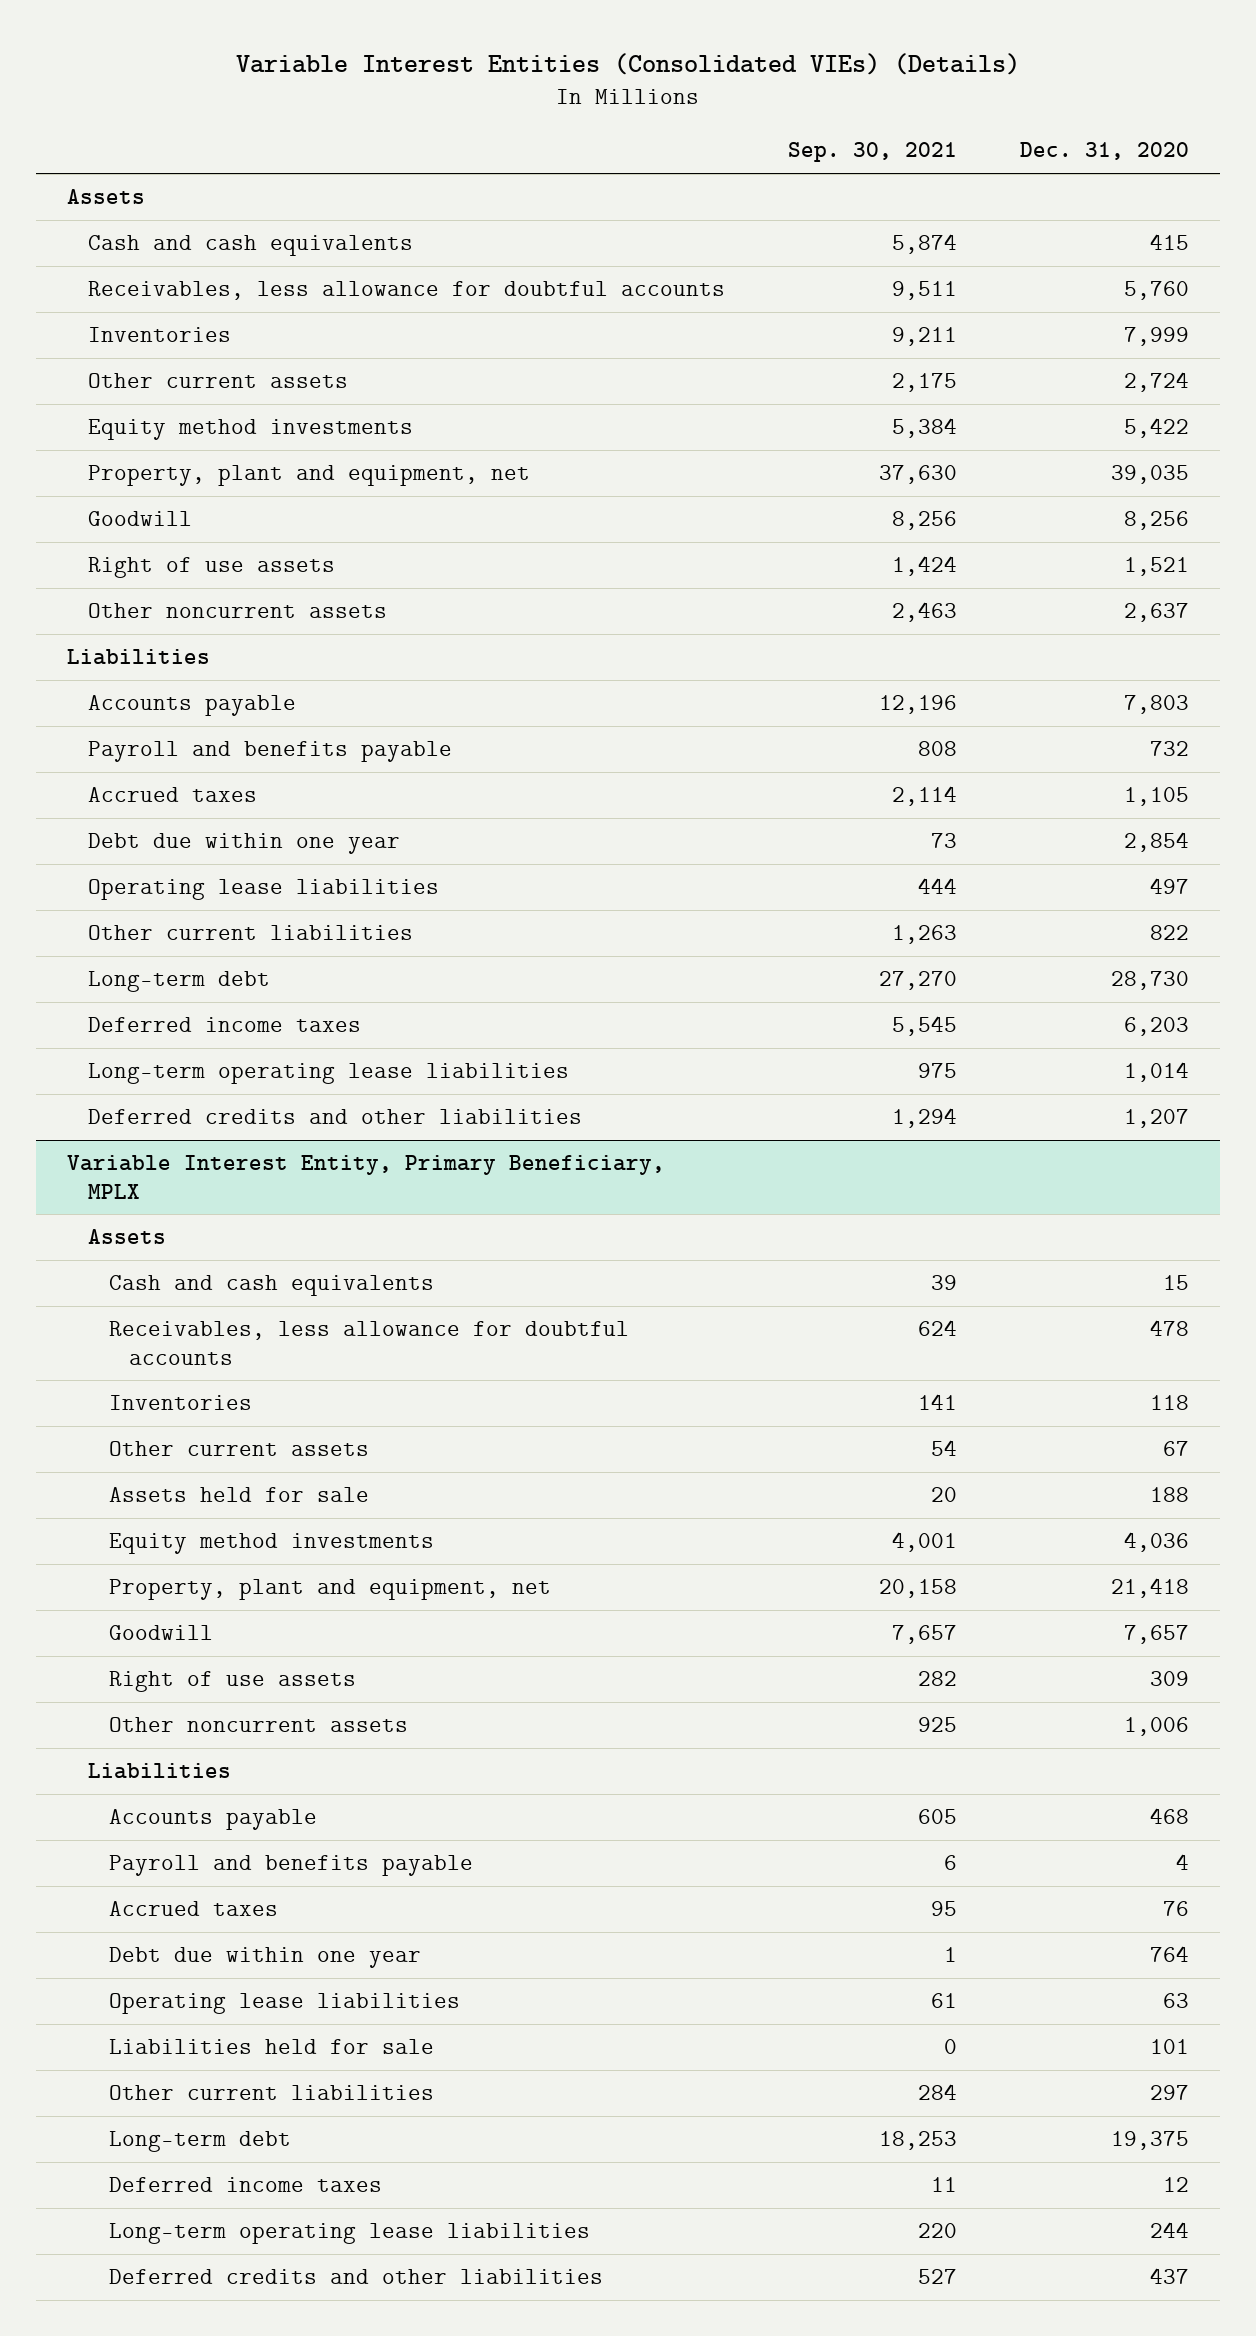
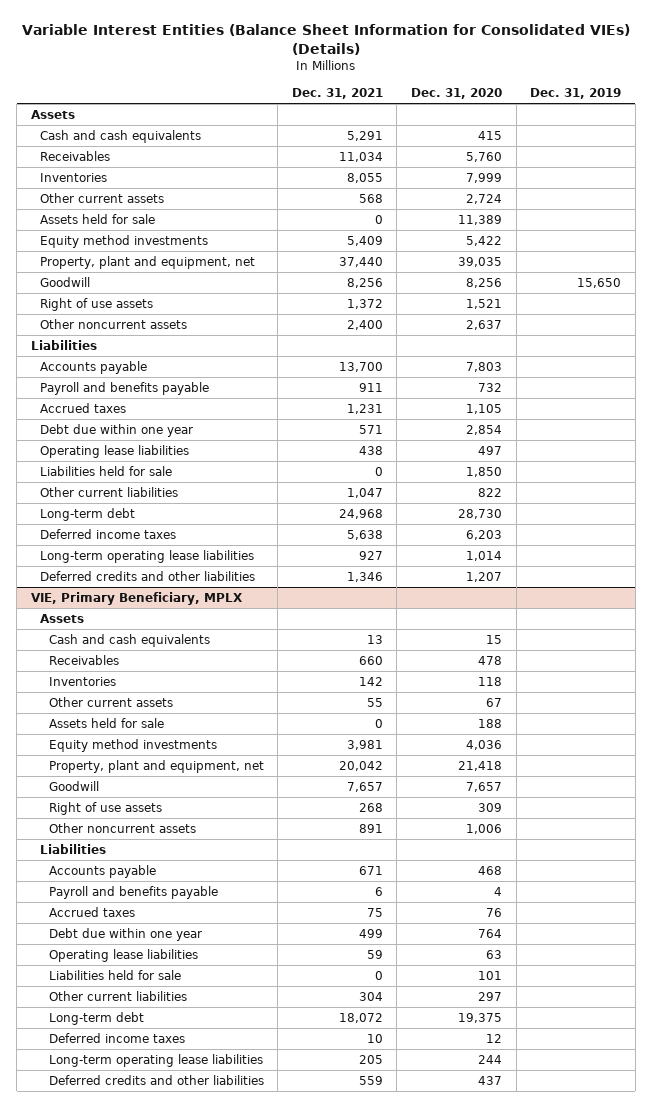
[236,53,1021,76] Variable Interest Entities (Consolidated VIEs) (Details) -> [21,24,630,56] Variable Interest Entities (Balance Sheet Information for Consolidated VIEs) (Details)
[788,142,958,163] Sep. 30, 2021 -> none
none -> [291,88,383,100] Dec. 31, 2021
none -> [530,88,622,100] Dec. 31, 2019
[88,281,726,301] Receivables, less allowance for doubtful accounts -> [39,150,110,161] Receivables
none -> [39,213,155,224] Assets held for sale
none -> [39,465,172,476] Liabilities held for sale
[67,1155,666,1199] Variable Interest Entity, Primary Beneficiary, MPLX -> none
none -> [30,591,243,605] VIE, Primary Beneficiary, MPLX
[108,1321,629,1365] Receivables, less allowance for doubtful accounts -> [48,654,119,665] Receivables

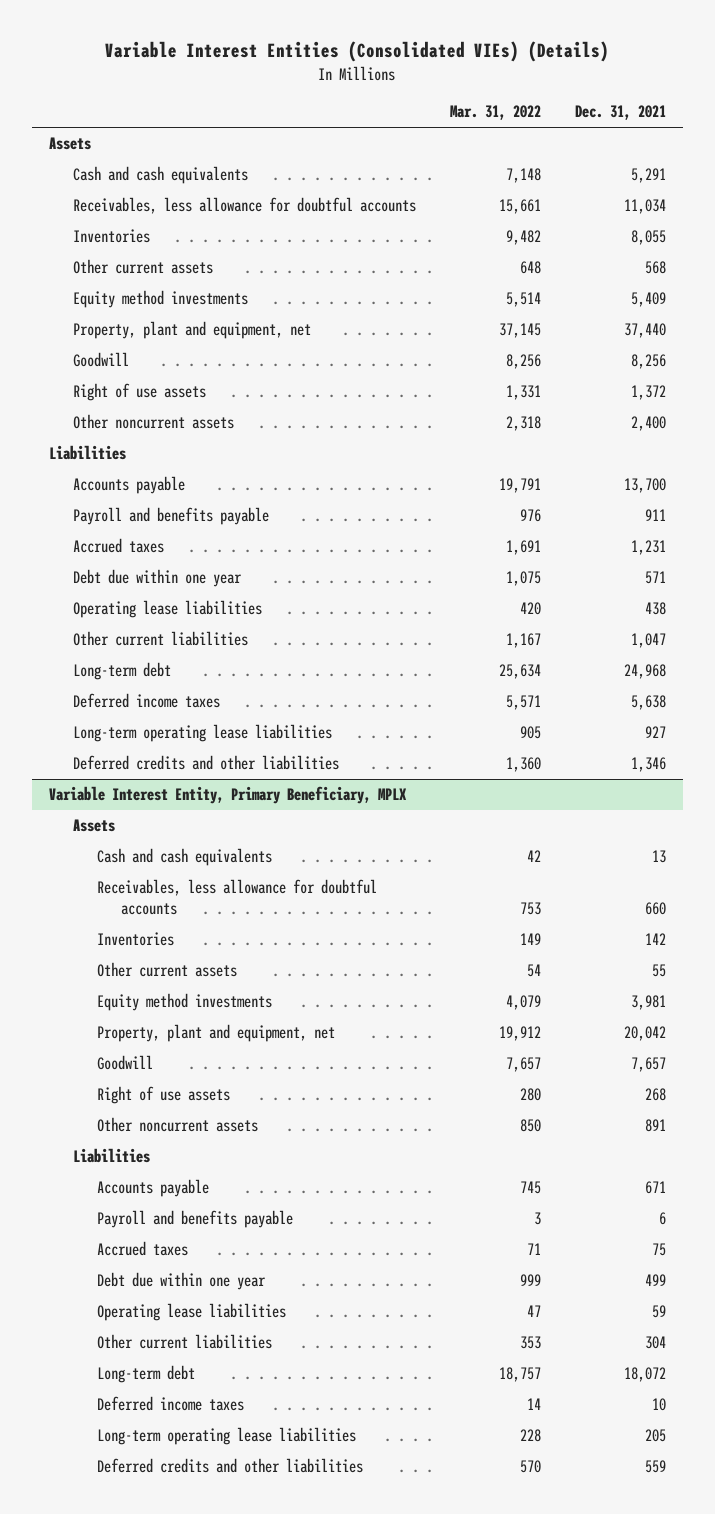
[21,24,630,56] Variable Interest Entities (Balance Sheet Information for Consolidated VIEs) (Details) -> [105,41,610,63] Variable Interest Entities (Consolidated VIEs) (Details)
[410,88,502,100] Dec. 31, 2020 -> none
[530,88,622,100] Dec. 31, 2019 -> none
none -> [449,105,541,121] Mar. 31, 2022
[39,150,110,161] Receivables -> [72,197,416,215] Receivables, less allowance for doubtful accounts
[39,213,155,224] Assets held for sale -> none
[39,465,172,476] Liabilities held for sale -> none
[30,591,243,605] VIE, Primary Beneficiary, MPLX -> none
none -> [48,786,407,805] Variable Interest Entity, Primary Beneficiary, MPLX
[48,654,119,665] Receivables -> [96,879,377,916] Receivables, less allowance for doubtful accounts
[48,717,164,728] Assets held for sale -> none
[48,969,181,980] Liabilities held for sale -> none

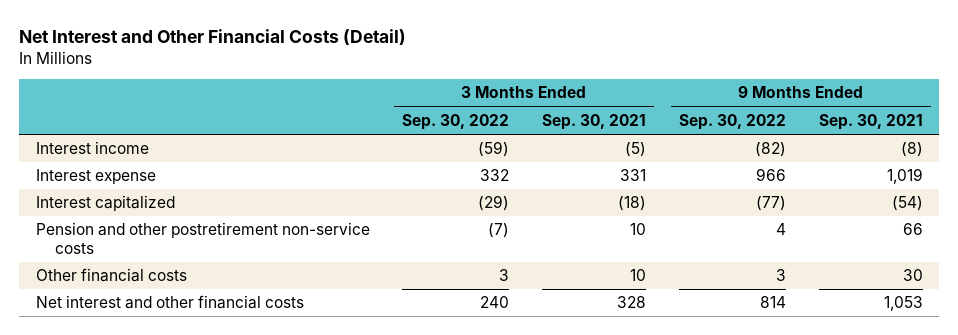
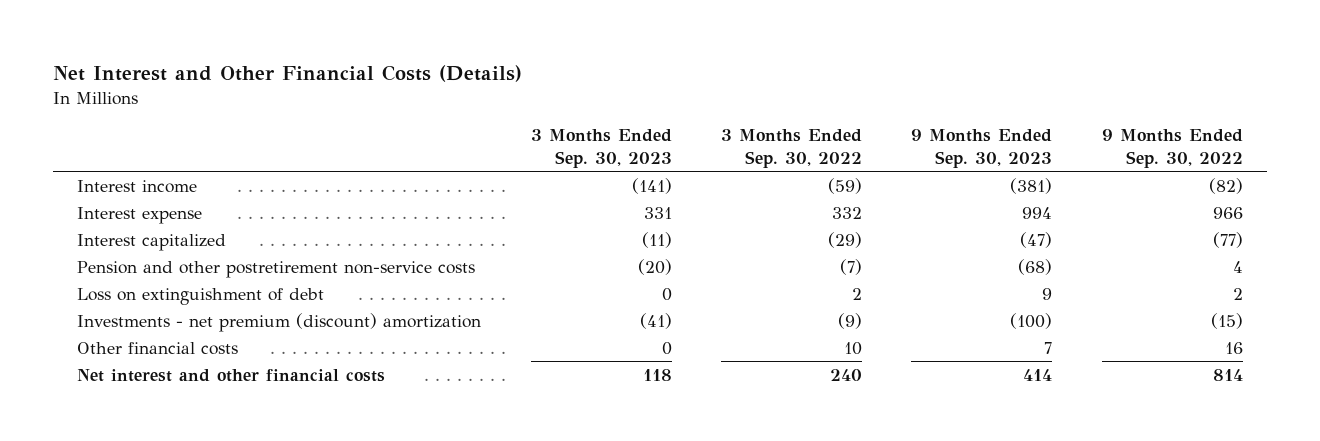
[19,29,407,46] Net Interest and Other Financial Costs (Detail) -> [52,65,522,83] Net Interest and Other Financial Costs (Details)
[542,113,647,130] Sep. 30, 2021 -> none
[818,113,923,130] Sep. 30, 2021 -> none
none -> [530,129,672,168] 3 Months Ended Sep. 30, 2023
none -> [911,129,1053,168] 9 Months Ended Sep. 30, 2023
none -> [77,287,325,305] Loss on extinguishment of debt
none -> [77,312,482,332] Investments - net premium (discount) amortization
[499,269,510,282] 3 -> [843,341,862,355] 10
[775,269,786,282] 3 -> [1224,341,1243,354] 16

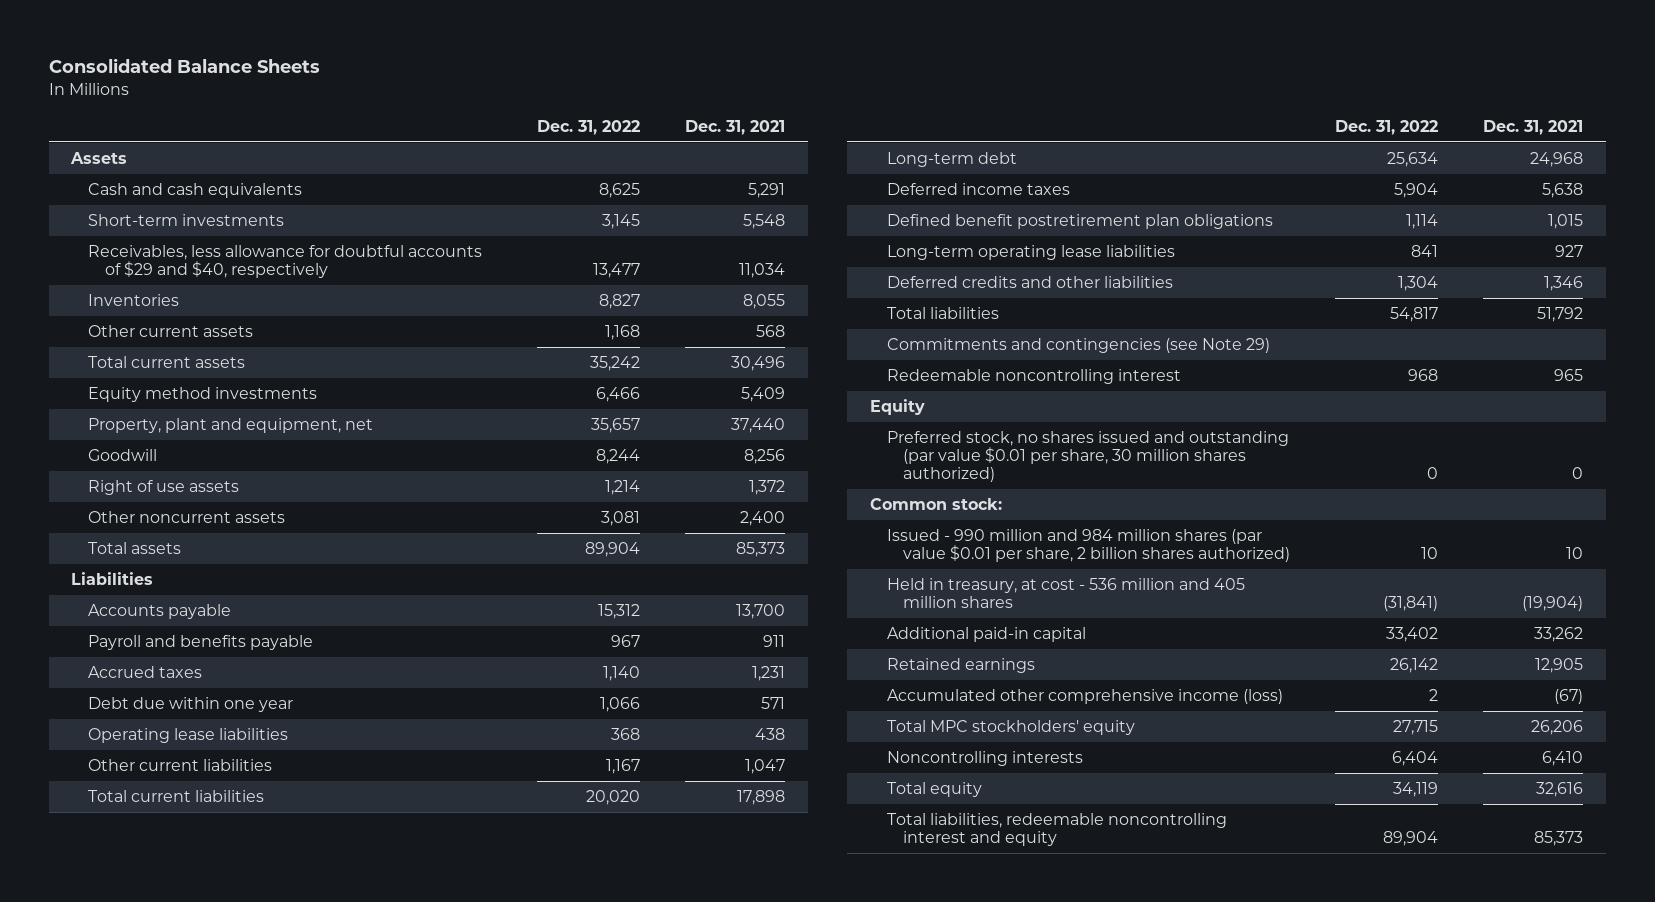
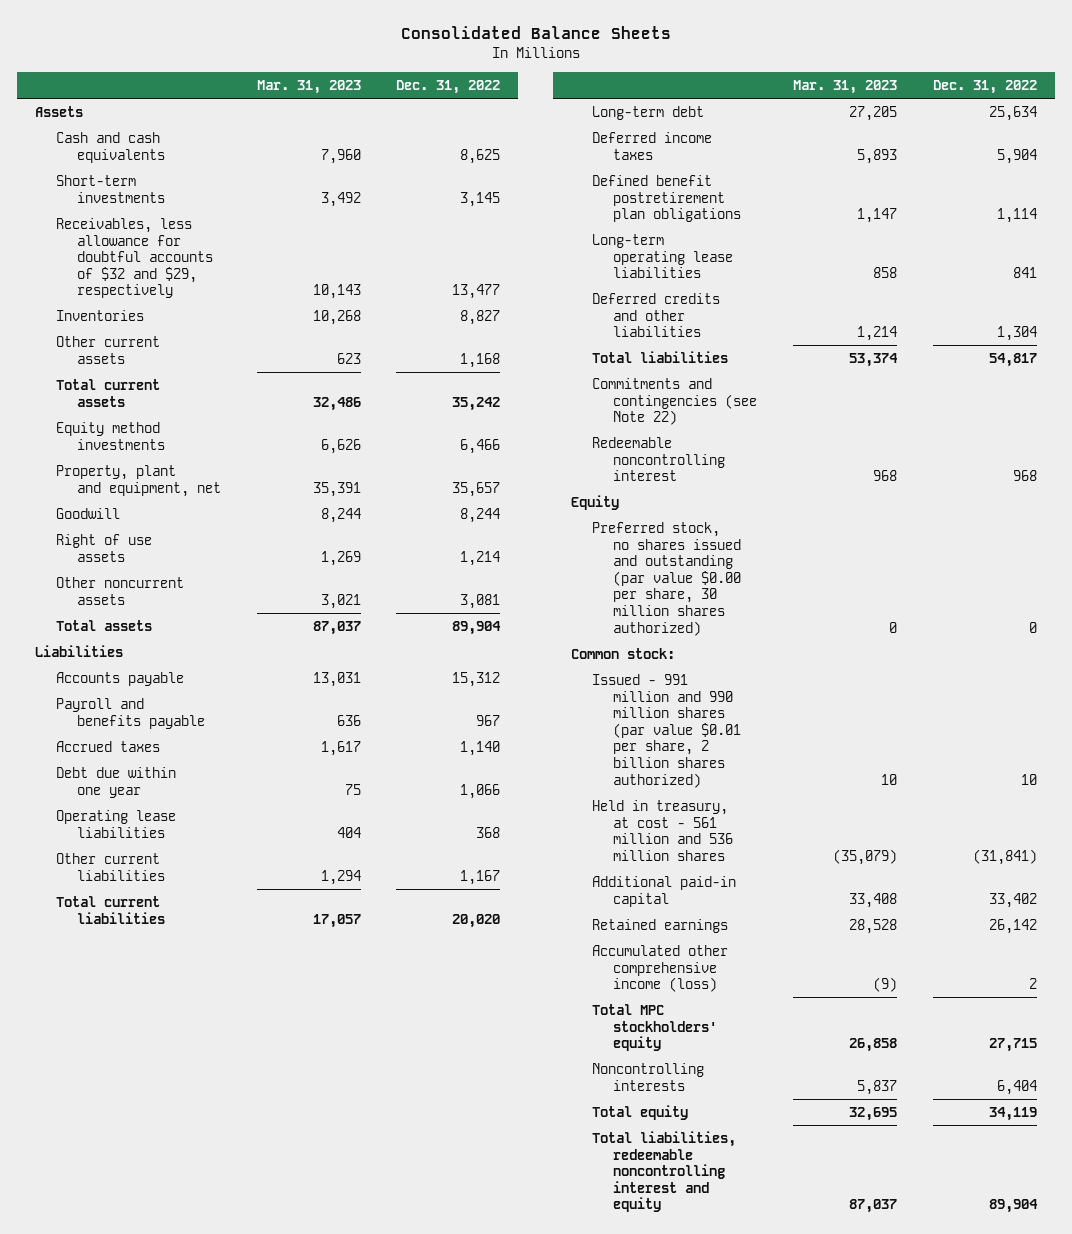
[685,119,786,135] Dec. 31, 2021 -> none
none -> [256,80,361,95] Mar. 31, 2023
[88,244,483,279] Receivables, less allowance for doubtful accounts of $29 and $40, respectively -> [55,217,213,299] Receivables, less allowance for doubtful accounts of $32 and $29, respectively
[886,337,1270,353] Commitments and contingencies (see Note 29) -> [592,377,758,426] Commitments and contingencies (see Note 22)
[886,430,1289,483] Preferred stock, no shares issued and outstanding (par value $0.01 per share, 30 million shares authorized) -> [592,521,742,636] Preferred stock, no shares issued and outstanding (par value $0.00 per share, 30 million shares authorized)
[886,528,1291,563] Issued - 990 million and 984 million shares (par value $0.01 per share, 2 billion shares authorized) -> [592,673,742,788] Issued - 991 million and 990 million shares (par value $0.01 per share, 2 billion shares authorized)
[886,577,1245,609] Held in treasury, at cost - 536 million and 405 million shares -> [592,799,734,861] Held in treasury, at cost - 561 million and 536 million shares

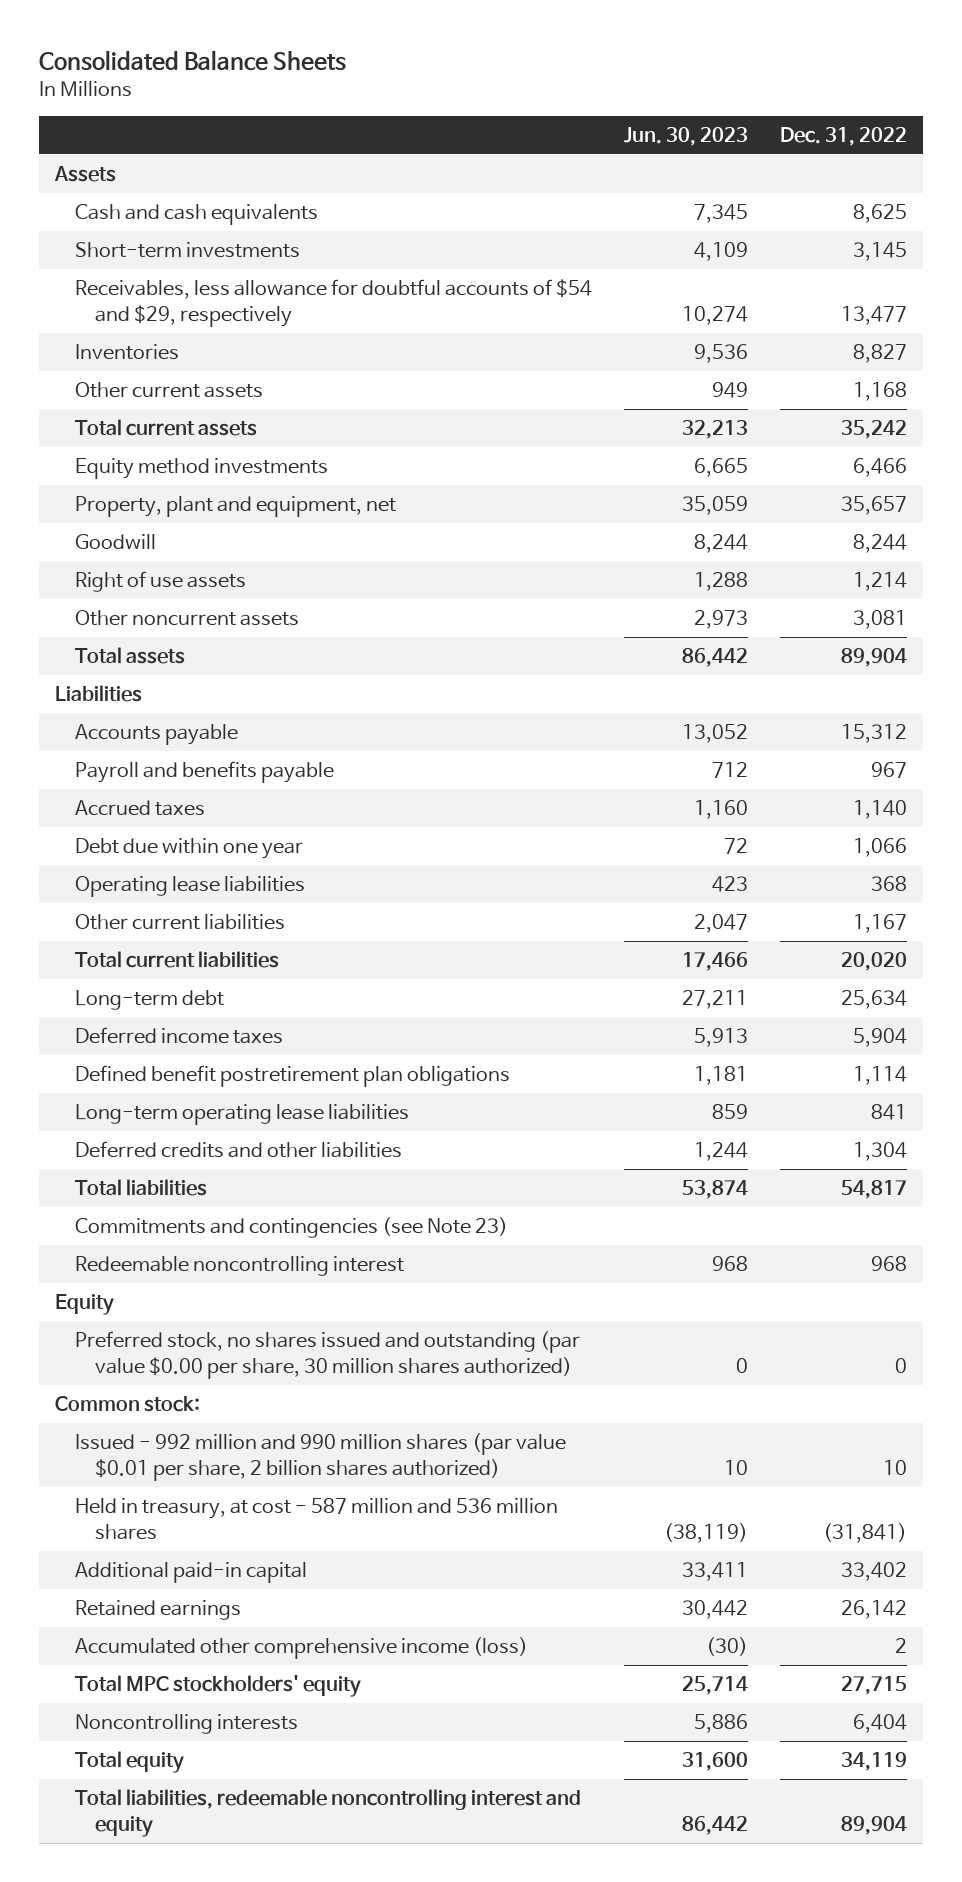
[256,80,361,95] Mar. 31, 2023 -> none
none -> [624,126,749,146] Jun. 30, 2023
[55,217,213,299] Receivables, less allowance for doubtful accounts of $32 and $29, respectively -> [75,279,593,327] Receivables, less allowance for doubtful accounts of $54 and $29, respectively
[592,377,758,426] Commitments and contingencies (see Note 22) -> [75,1217,509,1239] Commitments and contingencies (see Note 23)
[592,673,742,788] Issued - 991 million and 990 million shares (par value $0.01 per share, 2 billion shares authorized) -> [75,1433,567,1481] Issued - 992 million and 990 million shares (par value $0.01 per share, 2 billion shares authorized)
[592,799,734,861] Held in treasury, at cost - 561 million and 536 million shares -> [75,1498,559,1540] Held in treasury, at cost - 587 million and 536 million shares

